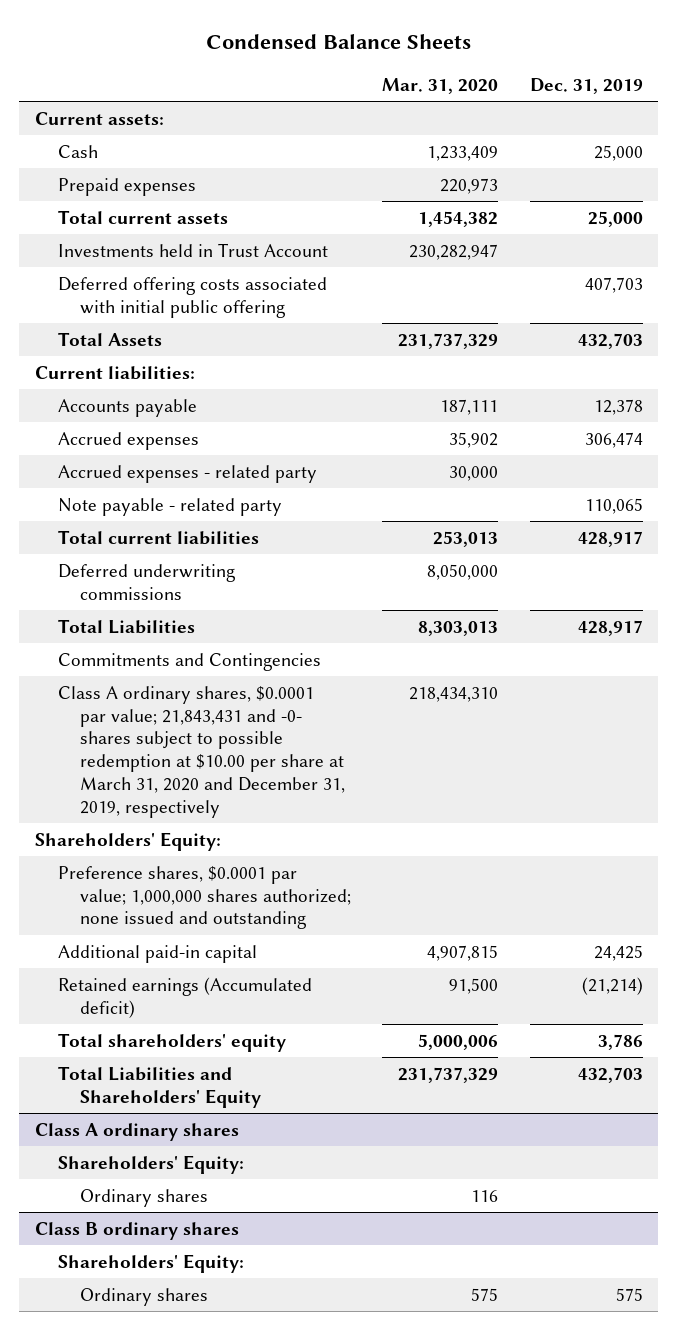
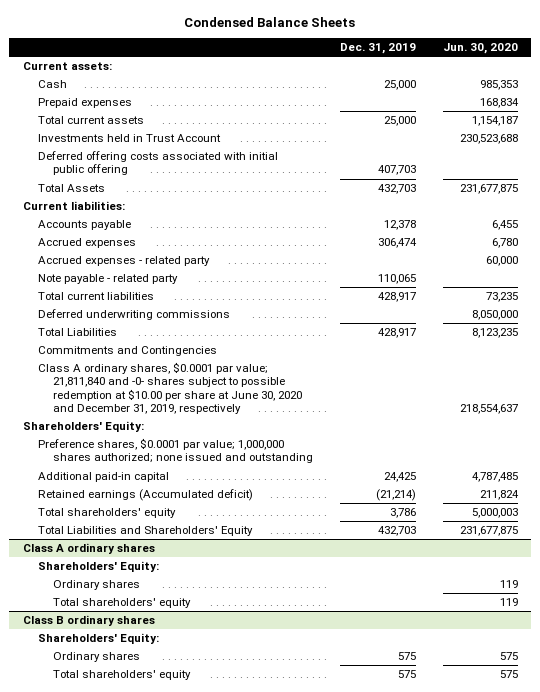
[382,78,499,95] Mar. 31, 2020 -> none
none -> [442,43,518,55] Jun. 30, 2020
[57,685,346,818] Class A ordinary shares, $0.0001 par value; 21,843,431 and -0- shares subject to possible redemption at $10.00 per share at March 31, 2020 and December 31, 2019, respectively -> [37,362,303,415] Class A ordinary shares, $0.0001 par value; 21,811,840 and -0- shares subject to possible redemption at $10.00 per share at June 30, 2020 and December 31, 2019, respectively
none -> [53,598,192,609] Total shareholders' equity
none -> [53,670,192,681] Total shareholders' equity

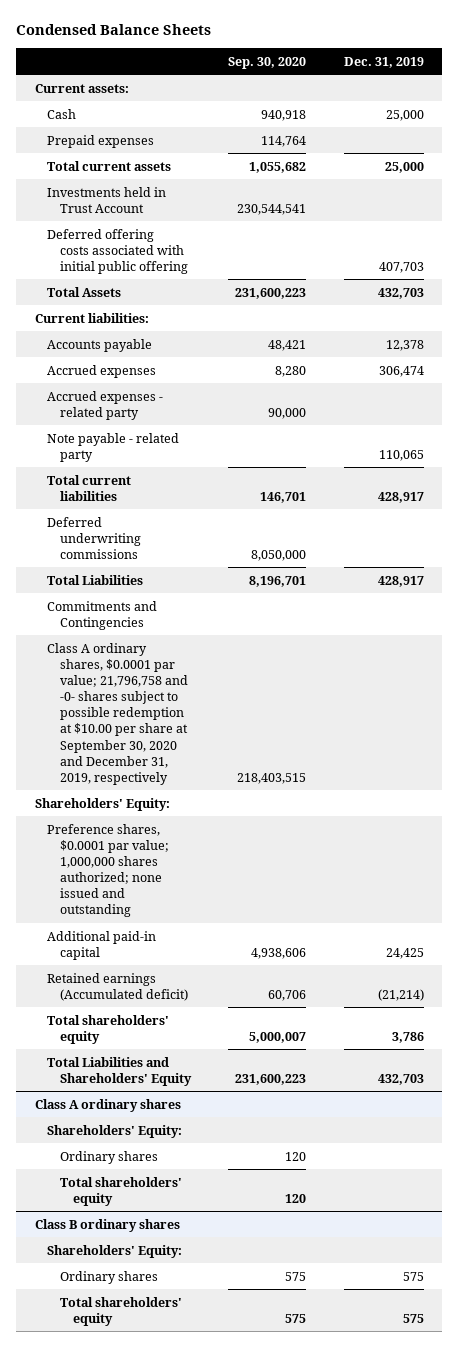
[442,43,518,55] Jun. 30, 2020 -> none
none -> [228,56,307,69] Sep. 30, 2020
[37,362,303,415] Class A ordinary shares, $0.0001 par value; 21,811,840 and -0- shares subject to possible redemption at $10.00 per share at June 30, 2020 and December 31, 2019, respectively -> [47,642,189,785] Class A ordinary shares, $0.0001 par value; 21,796,758 and -0- shares subject to possible redemption at $10.00 per share at September 30, 2020 and December 31, 2019, respectively

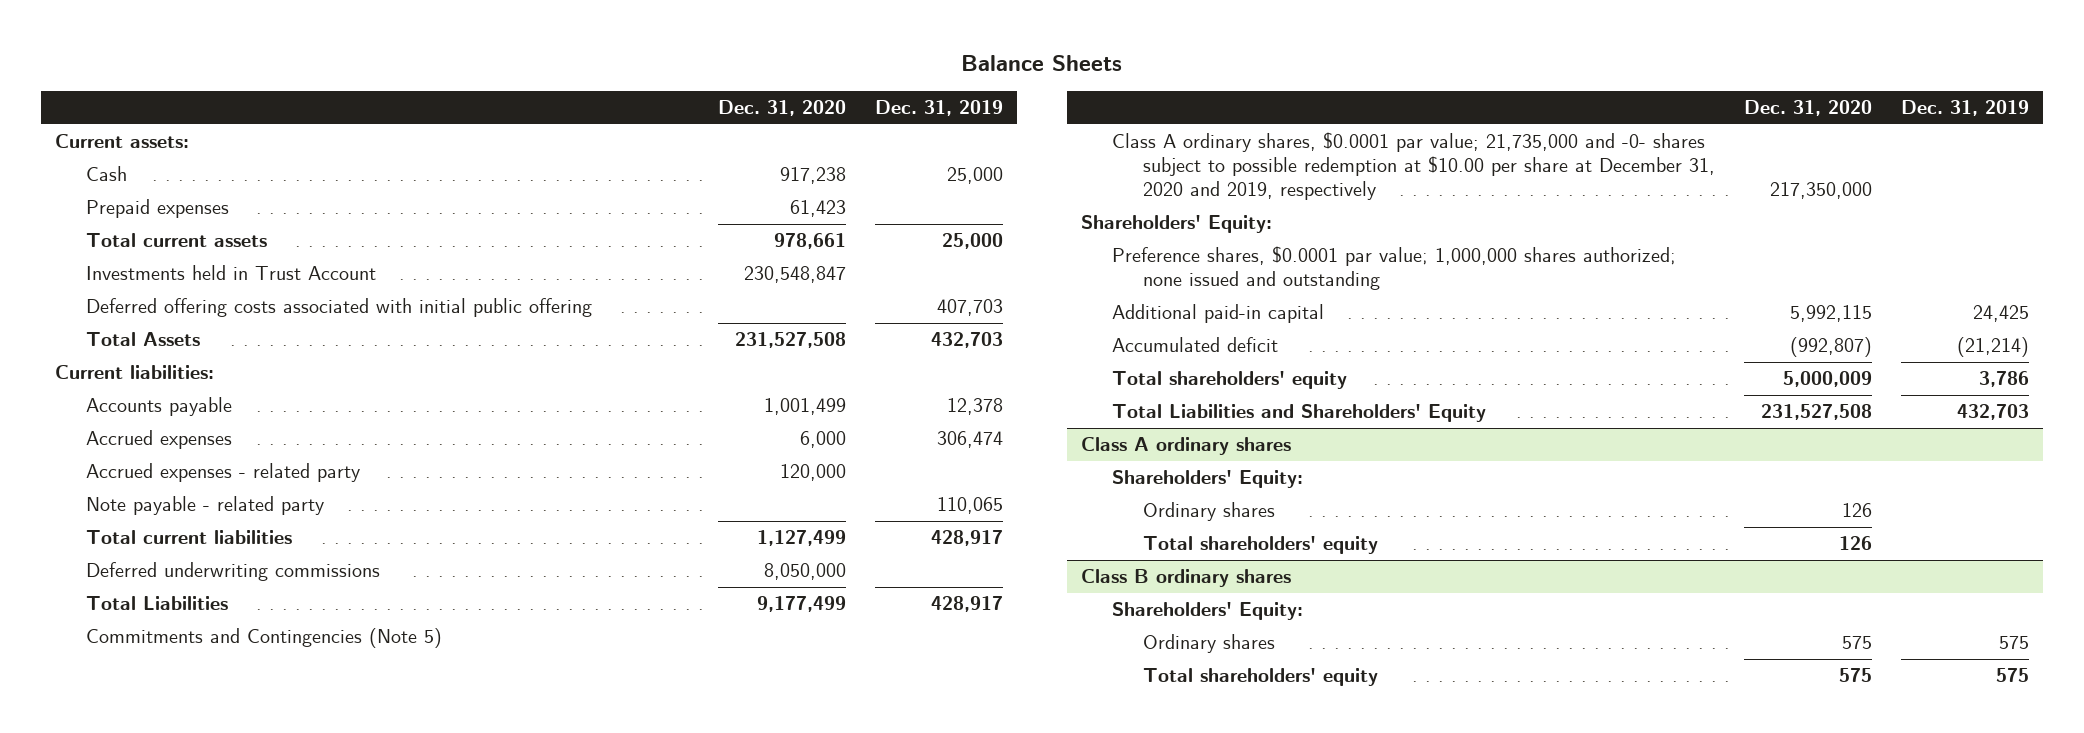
[15,24,211,36] Condensed Balance Sheets -> [961,55,1123,72] Balance Sheets
[228,56,307,69] Sep. 30, 2020 -> none
none -> [718,100,847,117] Dec. 31, 2020
[47,600,158,630] Commitments and Contingencies -> [86,628,443,649] Commitments and Contingencies (Note 5)
[47,642,189,785] Class A ordinary shares, $0.0001 par value; 21,796,758 and -0- shares subject to possible redemption at $10.00 per share at September 30, 2020 and December 31, 2019, respectively -> [1112,132,1716,201] Class A ordinary shares, $0.0001 par value; 21,735,000 and -0- shares subject to possible redemption at $10.00 per share at December 31, 2020 and 2019, respectively
[47,972,189,1001] Retained earnings (Accumulated deficit) -> [1112,337,1279,353] Accumulated deficit

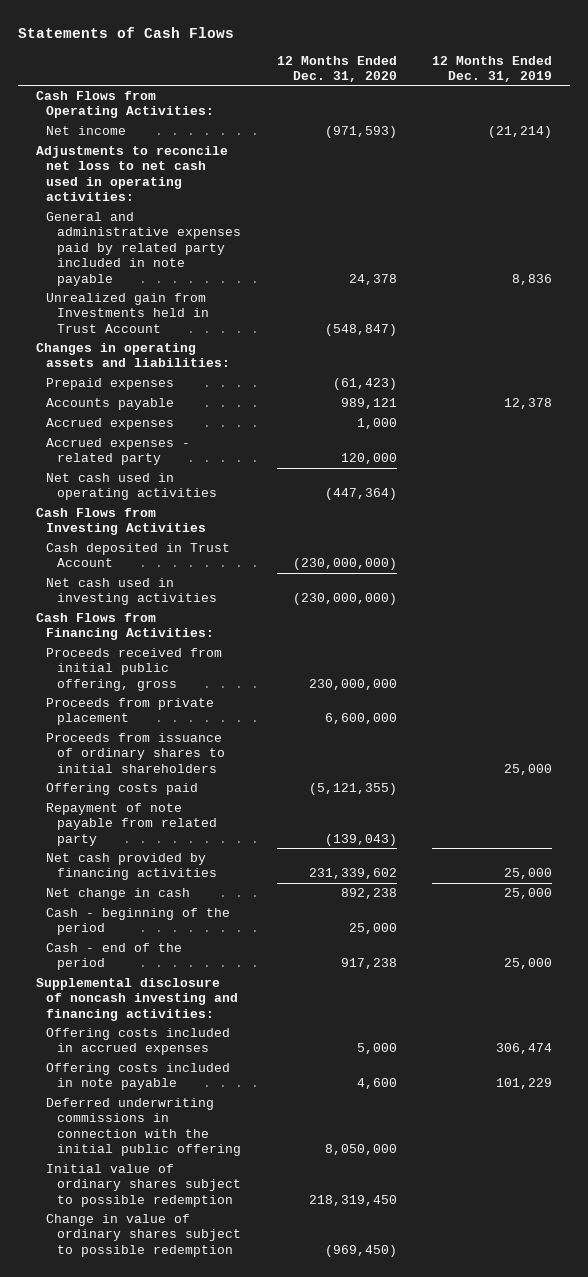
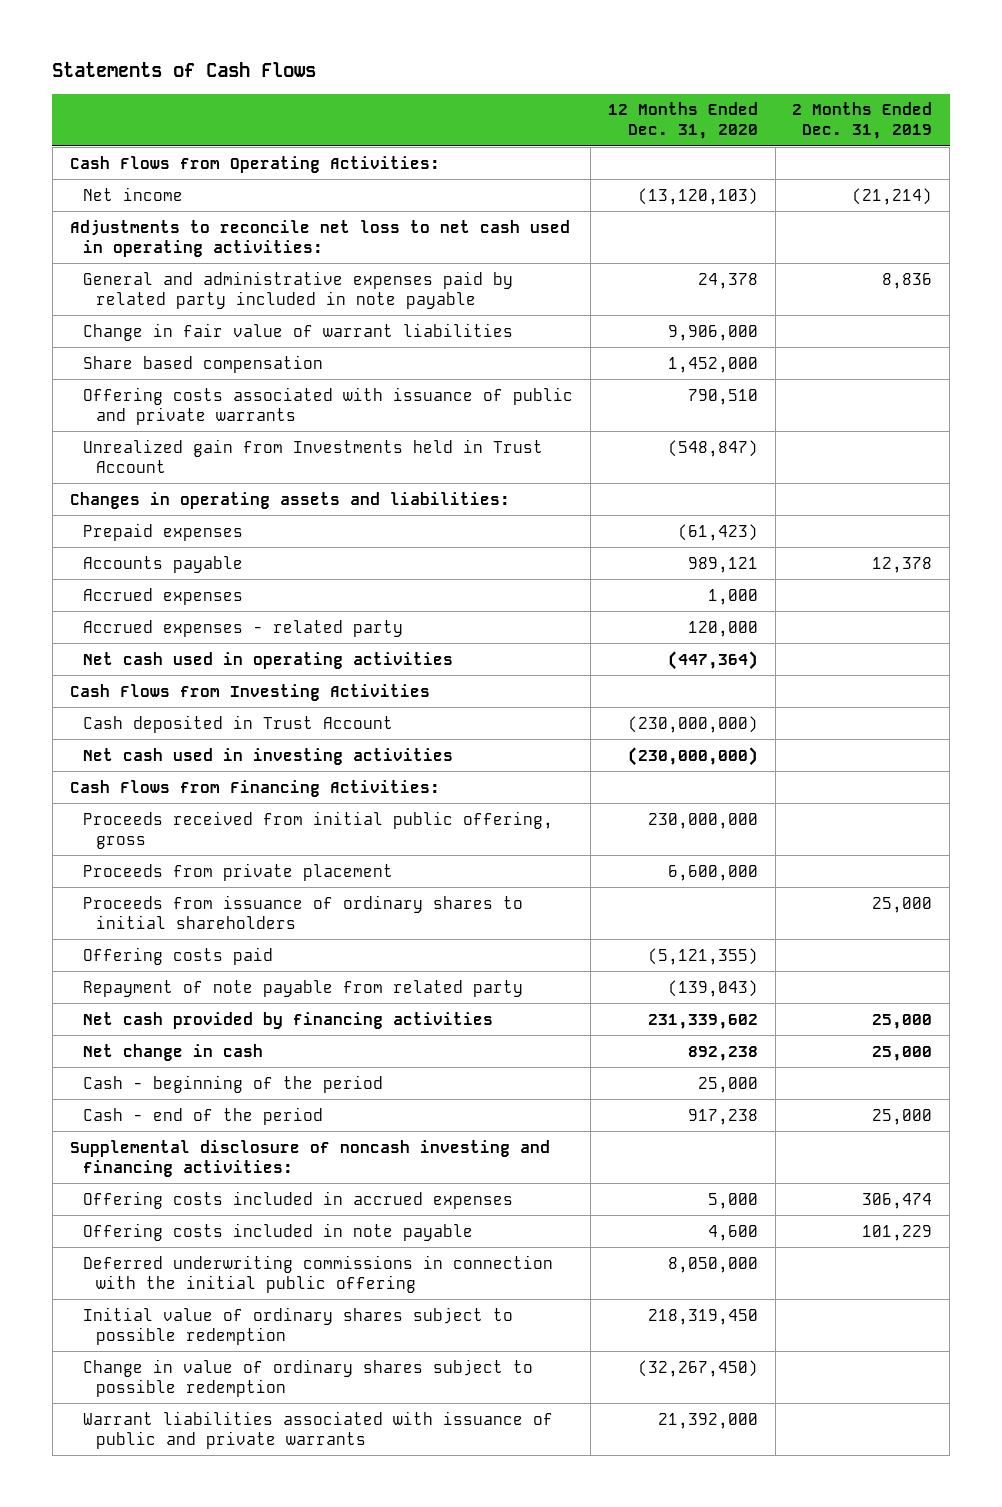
[432,55,553,82] 12 Months Ended Dec. 31, 2019 -> none
none -> [792,102,933,140] 2 Months Ended Dec. 31, 2019
[324,125,397,138] (971,593) -> [637,187,758,205] (13,120,103)
none -> [83,322,514,341] Change in fair value of warrant liabilities
none -> [83,354,324,373] Share based compensation
none -> [83,386,574,425] Offering costs associated with issuance of public and private warrants
[324,1244,397,1257] (969,450) -> [637,1359,758,1377] (32,267,450)
none -> [83,1410,554,1449] Warrant liabilities associated with issuance of public and private warrants

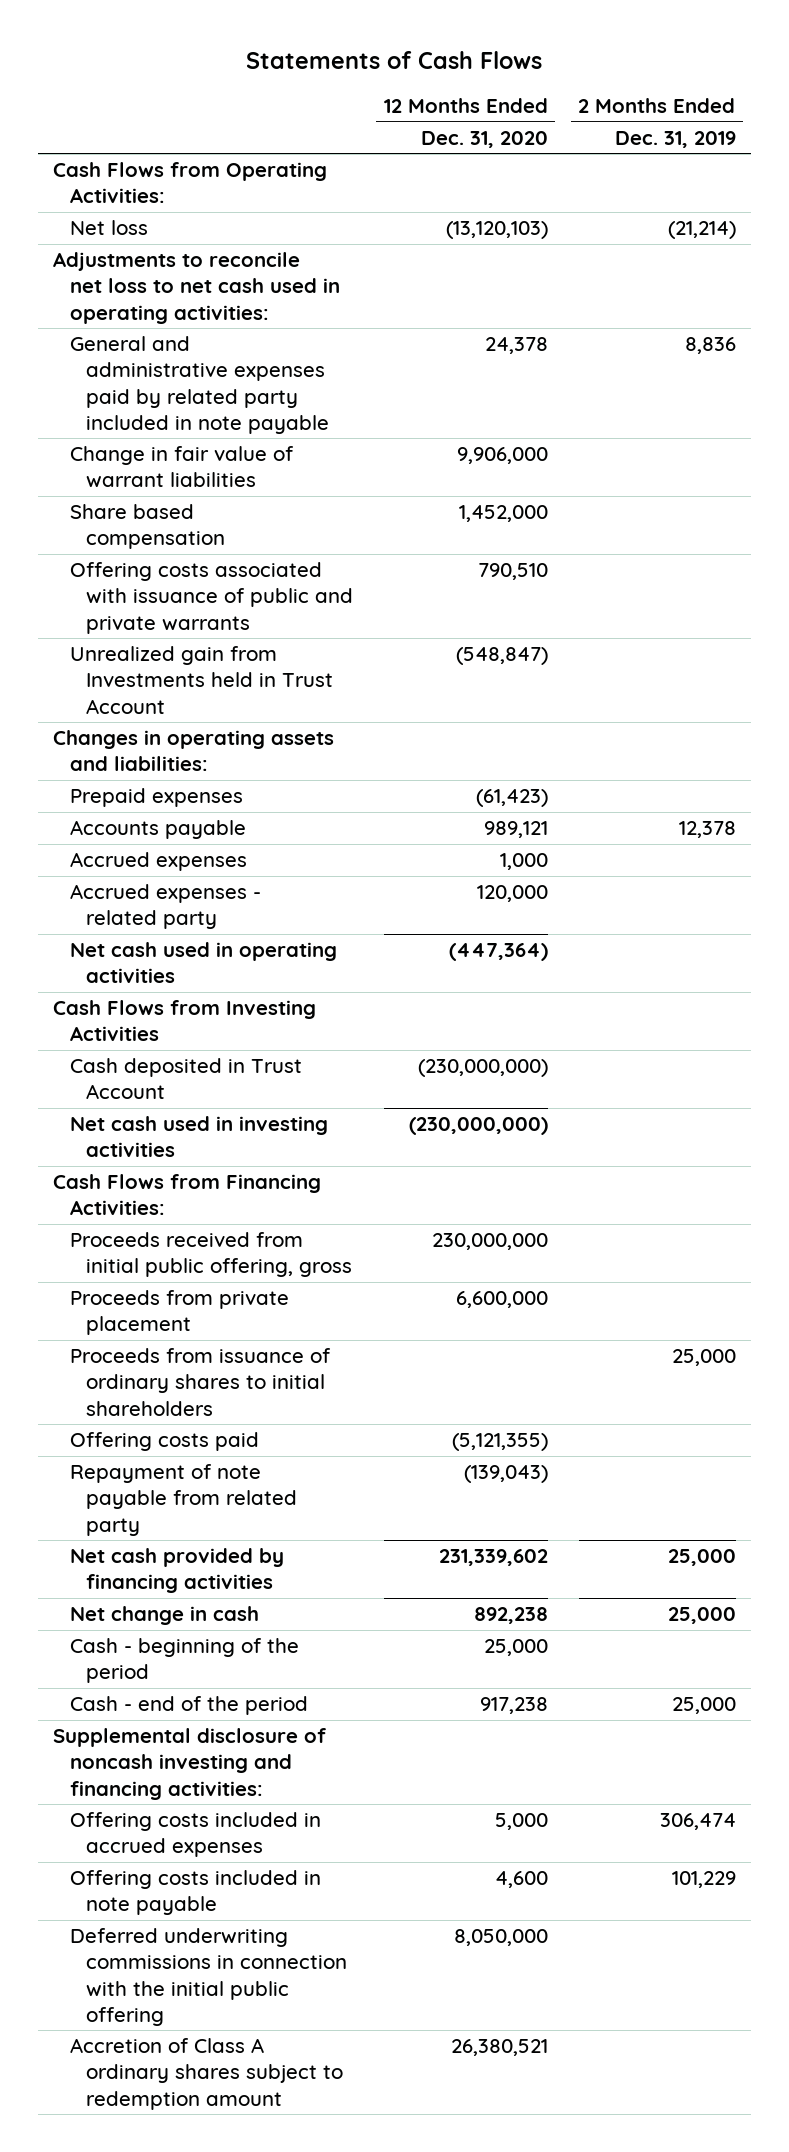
[83,186,184,201] Net income -> [69,220,148,236] Net loss
[83,1306,514,1345] Initial value of ordinary shares subject to possible redemption -> none
[83,1410,554,1449] Warrant liabilities associated with issuance of public and private warrants -> none
[83,1358,534,1397] Change in value of ordinary shares subject to possible redemption -> [69,2038,343,2110] Accretion of Class A ordinary shares subject to redemption amount
[637,1359,758,1377] (32,267,450) -> [450,2039,548,2057] 26,380,521

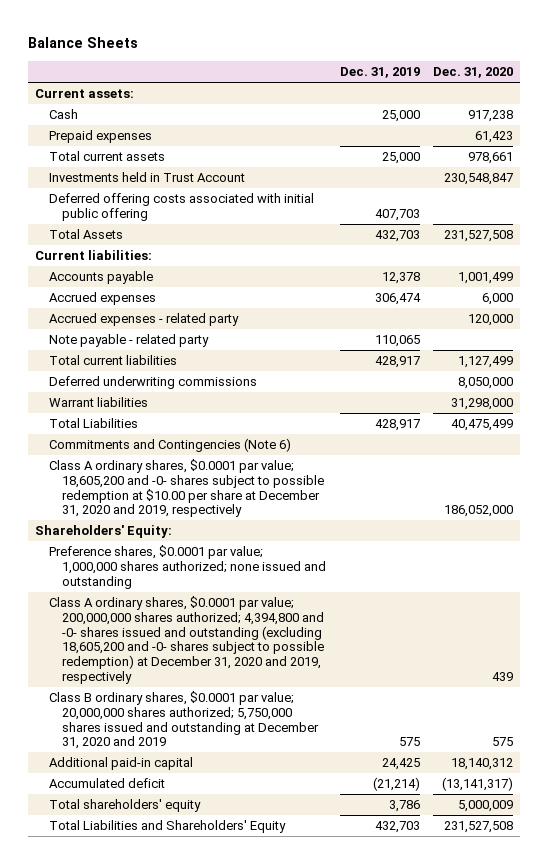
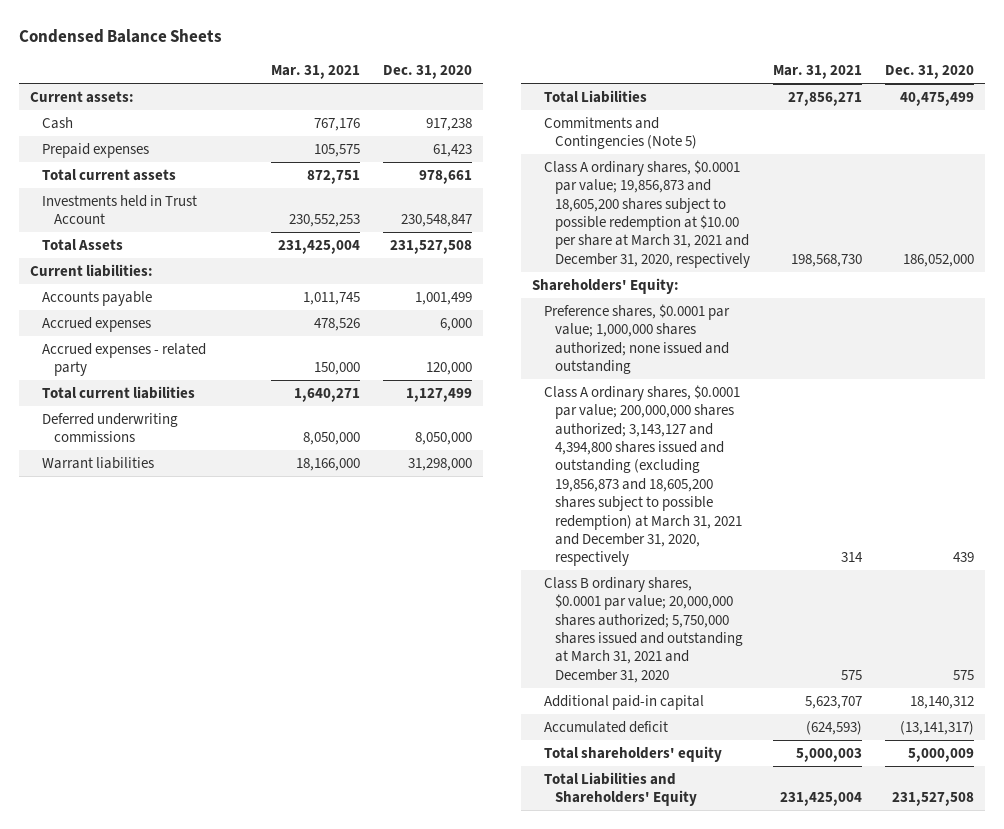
[28,37,139,49] Balance Sheets -> [18,29,222,44] Condensed Balance Sheets
[339,67,420,79] Dec. 31, 2019 -> none
none -> [271,65,361,80] Mar. 31, 2021
[48,193,314,221] Deferred offering costs associated with initial public offering -> none
[48,334,209,348] Note payable - related party -> none
[48,438,291,453] Commitments and Contingencies (Note 6) -> [543,116,698,150] Commitments and Contingencies (Note 5)
[48,459,324,518] Class A ordinary shares, $0.0001 par value; 18,605,200 and -0- shares subject to possible redemption at $10.00 per share at December 31, 2020 and 2019, respectively -> [543,159,751,268] Class A ordinary shares, $0.0001 par value; 19,856,873 and 18,605,200 shares subject to possible redemption at $10.00 per share at March 31, 2021 and December 31, 2020, respectively
[48,596,324,684] Class A ordinary shares, $0.0001 par value; 200,000,000 shares authorized; 4,394,800 and -0- shares issued and outstanding (excluding 18,605,200 and -0- shares subject to possible redemption) at December 31, 2020 and 2019, respectively -> [543,384,743,567] Class A ordinary shares, $0.0001 par value; 200,000,000 shares authorized; 3,143,127 and 4,394,800 shares issued and outstanding (excluding 19,856,873 and 18,605,200 shares subject to possible redemption) at March 31, 2021 and December 31, 2020, respectively
[48,691,319,750] Class B ordinary shares, $0.0001 par value; 20,000,000 shares authorized; 5,750,000 shares issued and outstanding at December 31, 2020 and 2019 -> [543,576,744,683] Class B ordinary shares, $0.0001 par value; 20,000,000 shares authorized; 5,750,000 shares issued and outstanding at March 31, 2021 and December 31, 2020

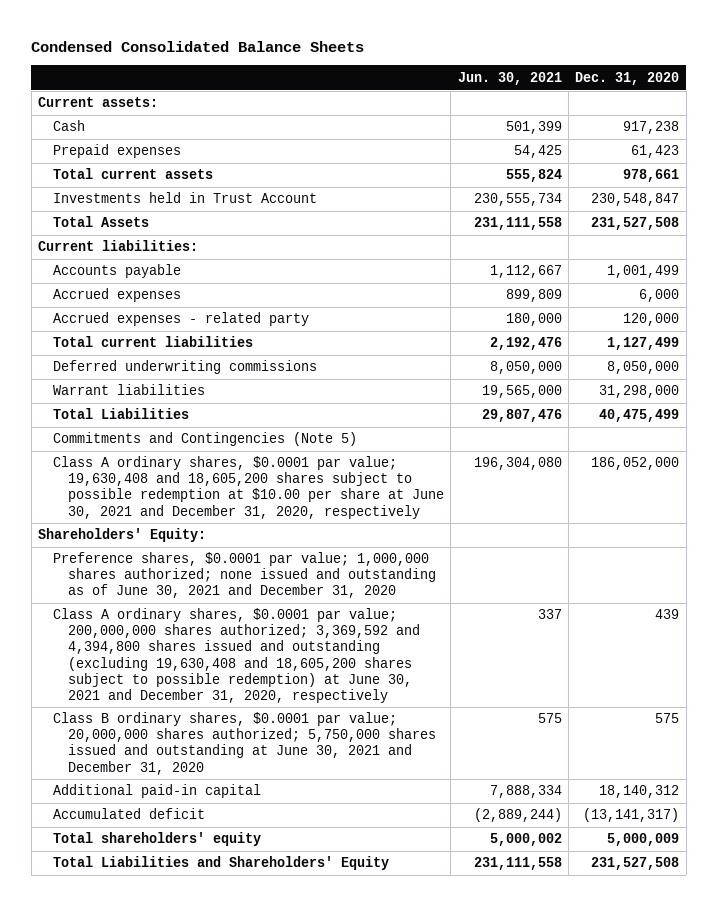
[18,29,222,44] Condensed Balance Sheets -> [31,41,365,53] Condensed Consolidated Balance Sheets
[271,65,361,80] Mar. 31, 2021 -> none
none -> [457,71,562,85] Jun. 30, 2021
[543,159,751,268] Class A ordinary shares, $0.0001 par value; 19,856,873 and 18,605,200 shares subject to possible redemption at $10.00 per share at March 31, 2021 and December 31, 2020, respectively -> [53,456,444,519] Class A ordinary shares, $0.0001 par value; 19,630,408 and 18,605,200 shares subject to possible redemption at $10.00 per share at June 30, 2021 and December 31, 2020, respectively
[543,303,730,375] Preference shares, $0.0001 par value; 1,000,000 shares authorized; none issued and outstanding -> [53,552,436,599] Preference shares, $0.0001 par value; 1,000,000 shares authorized; none issued and outstanding as of June 30, 2021 and December 31, 2020
[543,384,743,567] Class A ordinary shares, $0.0001 par value; 200,000,000 shares authorized; 3,143,127 and 4,394,800 shares issued and outstanding (excluding 19,856,873 and 18,605,200 shares subject to possible redemption) at March 31, 2021 and December 31, 2020, respectively -> [53,608,420,703] Class A ordinary shares, $0.0001 par value; 200,000,000 shares authorized; 3,369,592 and 4,394,800 shares issued and outstanding (excluding 19,630,408 and 18,605,200 shares subject to possible redemption) at June 30, 2021 and December 31, 2020, respectively
[543,576,744,683] Class B ordinary shares, $0.0001 par value; 20,000,000 shares authorized; 5,750,000 shares issued and outstanding at March 31, 2021 and December 31, 2020 -> [53,712,436,775] Class B ordinary shares, $0.0001 par value; 20,000,000 shares authorized; 5,750,000 shares issued and outstanding at June 30, 2021 and December 31, 2020

